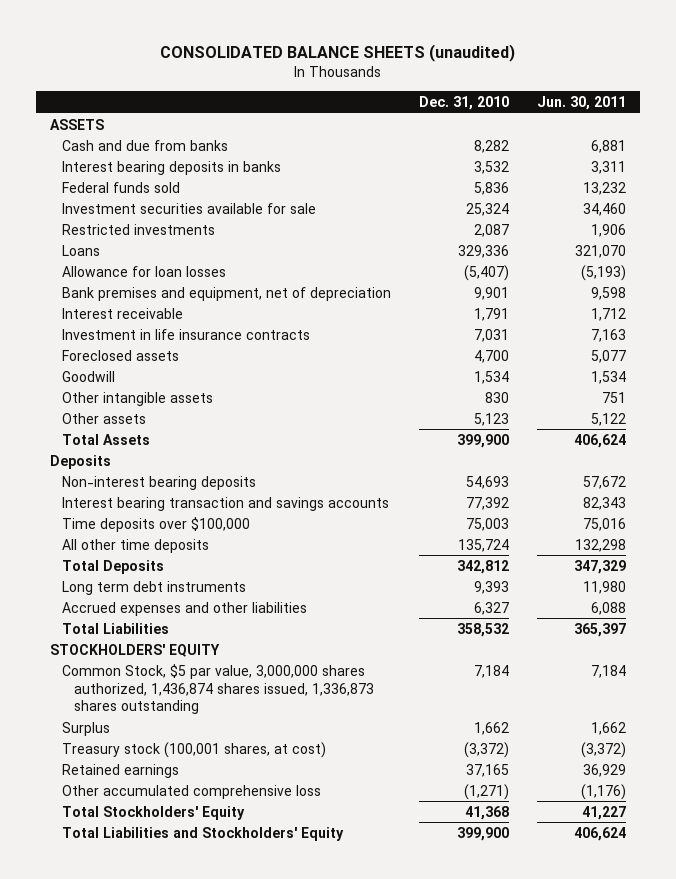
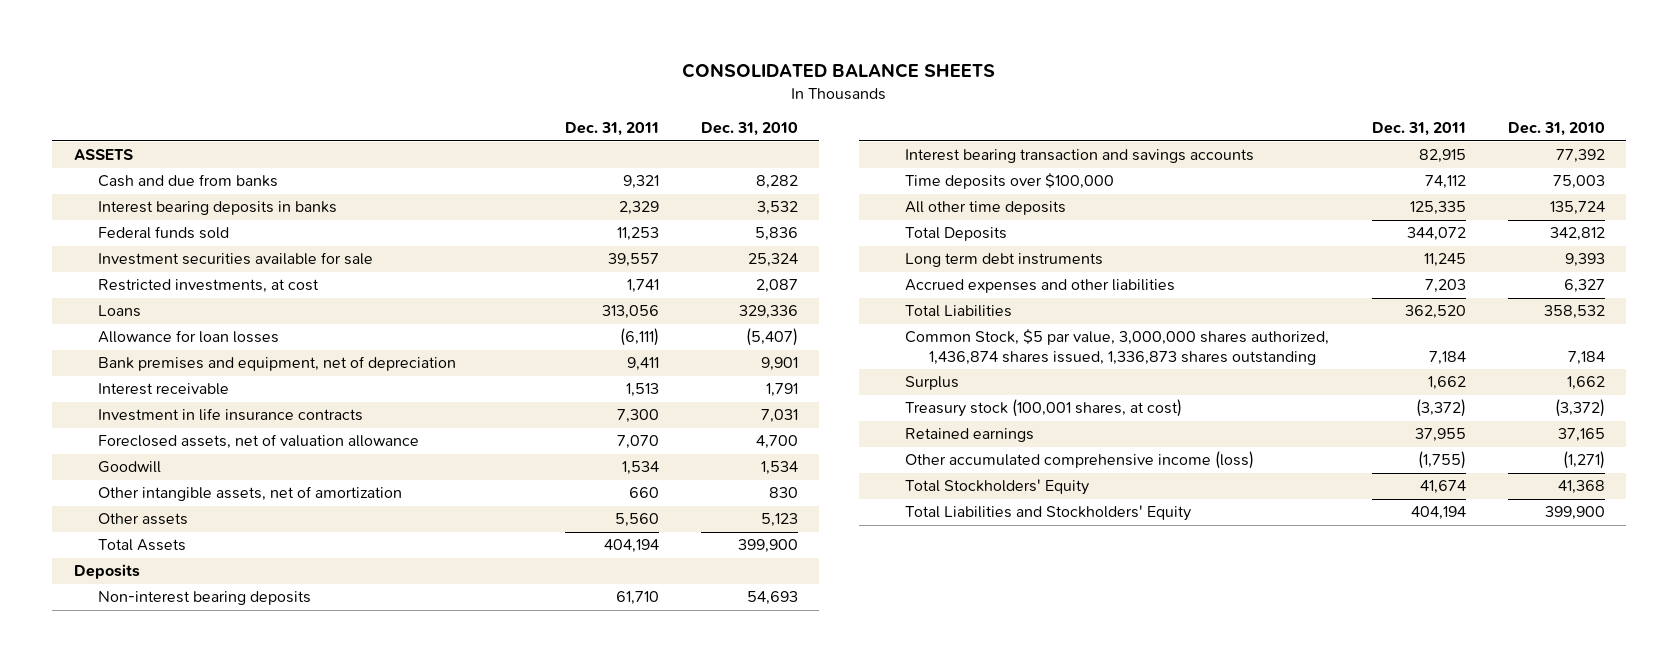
[160,44,516,63] CONSOLIDATED BALANCE SHEETS (unaudited) -> [682,63,996,79] CONSOLIDATED BALANCE SHEETS
[536,95,626,110] Jun. 30, 2011 -> none
none -> [564,122,659,137] Dec. 31, 2011
[62,223,216,235] Restricted investments -> [97,279,319,294] Restricted investments, at cost
[62,349,180,361] Foreclosed assets -> [97,434,419,450] Foreclosed assets, net of valuation allowance
[62,391,214,406] Other intangible assets -> [97,486,402,502] Other intangible assets, net of amortization
[50,643,221,657] STOCKHOLDERS' EQUITY -> none
[62,784,322,799] Other accumulated comprehensive loss -> [905,451,1255,470] Other accumulated comprehensive income (loss)

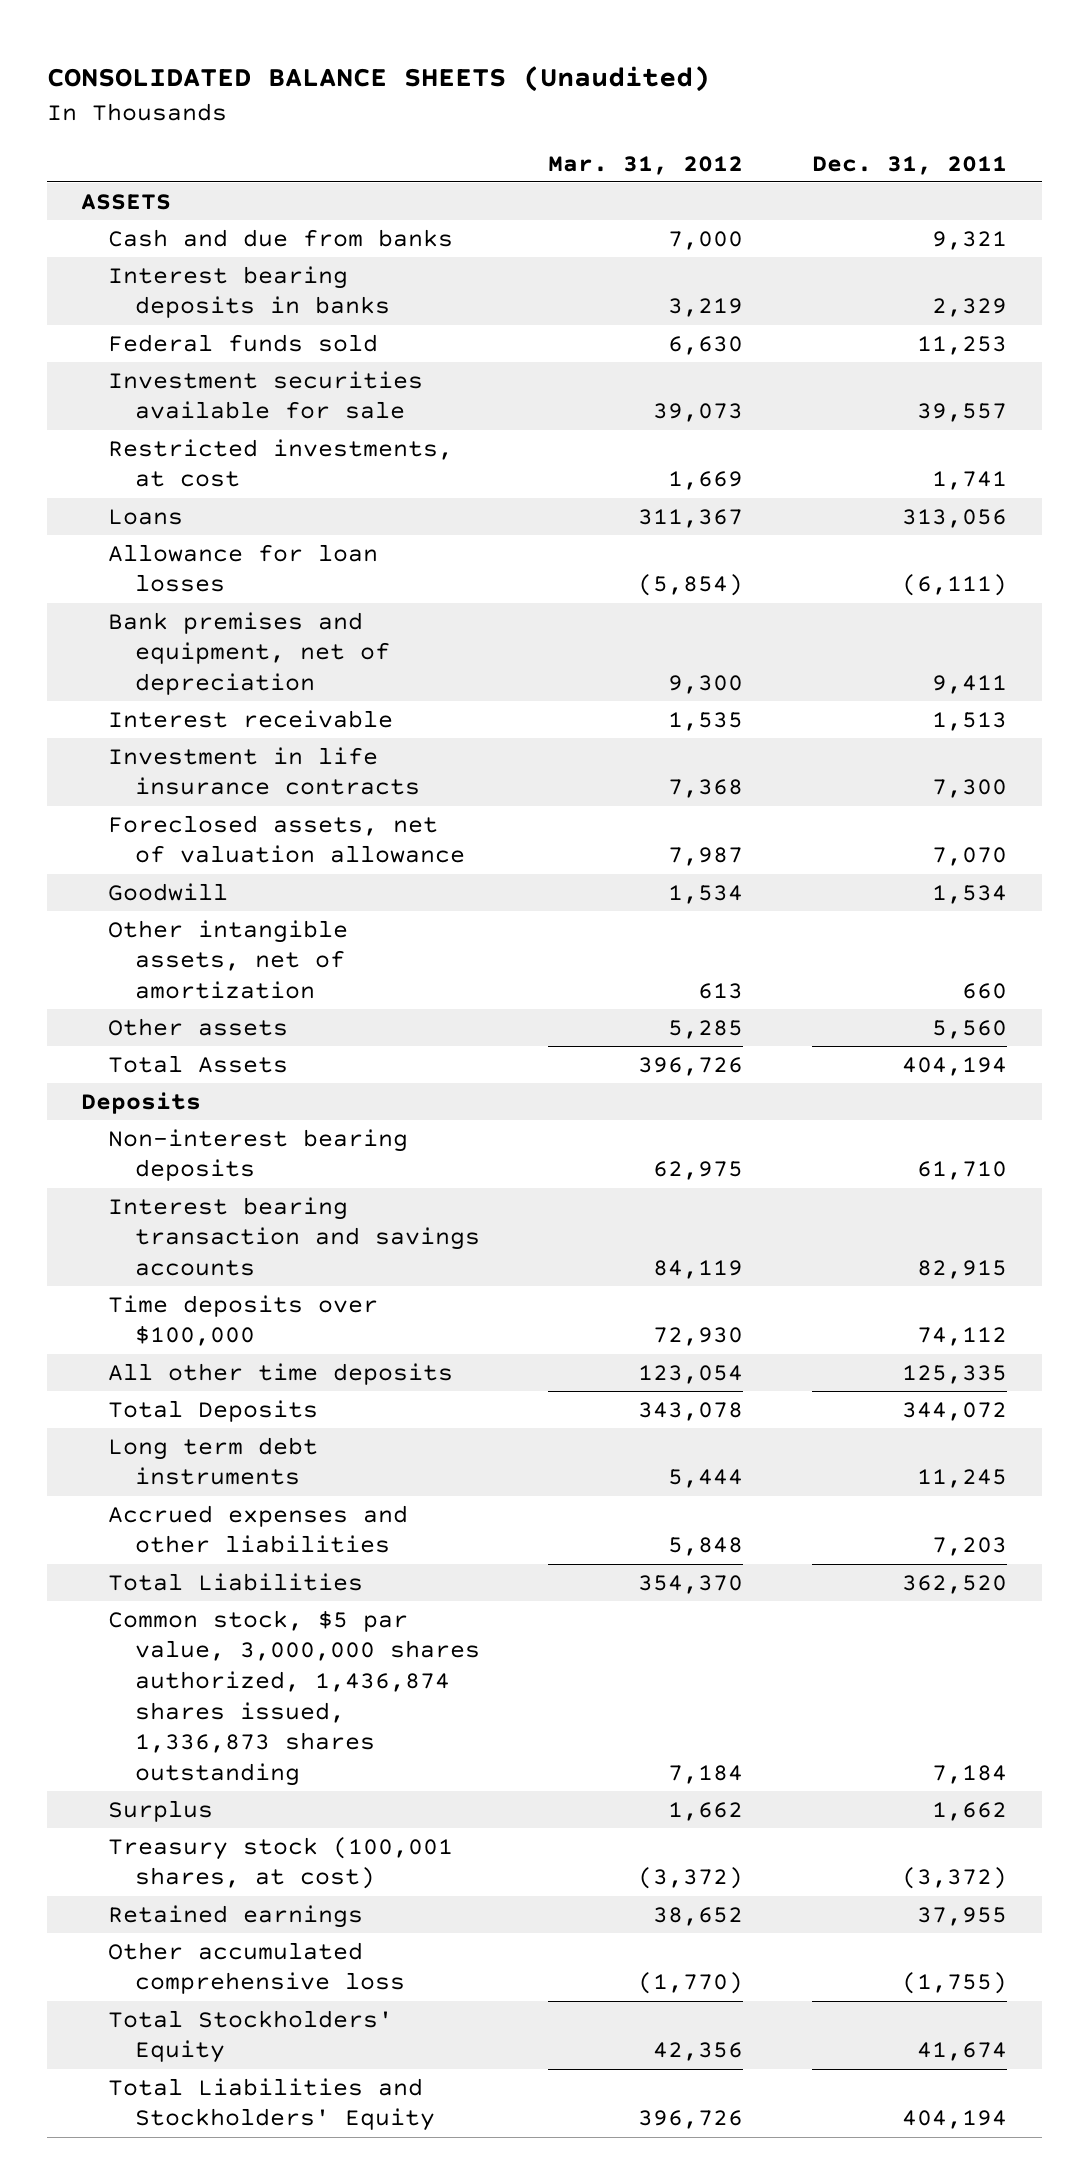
[682,63,996,79] CONSOLIDATED BALANCE SHEETS -> [46,65,710,92] CONSOLIDATED BALANCE SHEETS (Unaudited)
[701,122,799,137] Dec. 31, 2010 -> none
none -> [548,155,744,175] Mar. 31, 2012
[905,329,1330,365] Common Stock, $5 par value, 3,000,000 shares authorized, 1,436,874 shares issued, 1,336,873 shares outstanding -> [107,1609,480,1786] Common stock, $5 par value, 3,000,000 shares authorized, 1,436,874 shares issued, 1,336,873 shares outstanding
[905,451,1255,470] Other accumulated comprehensive income (loss) -> [107,1941,405,1995] Other accumulated comprehensive loss

